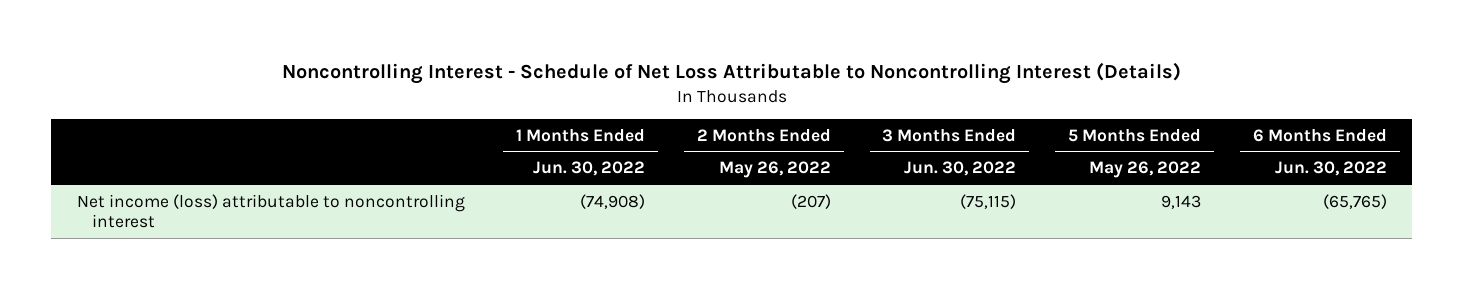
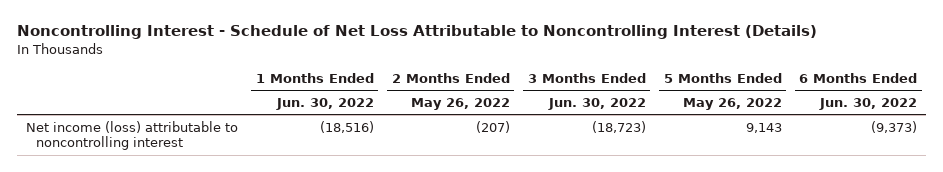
[580,193,646,209] (74,908) -> [319,120,374,133] (18,516)
[960,193,1017,209] (75,115) -> [591,120,646,133] (18,723)
[1322,193,1387,209] (65,765) -> [871,120,918,133] (9,373)

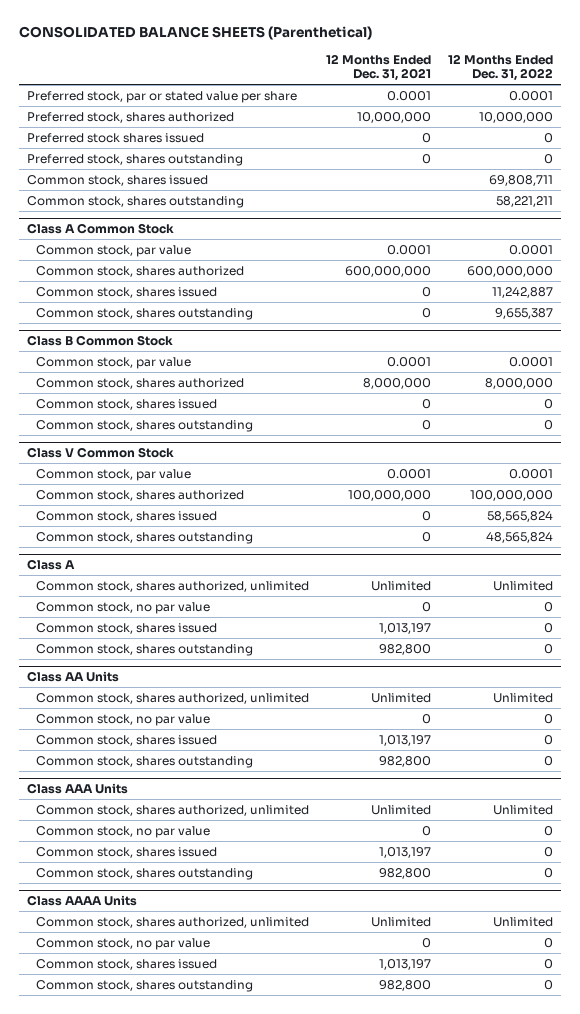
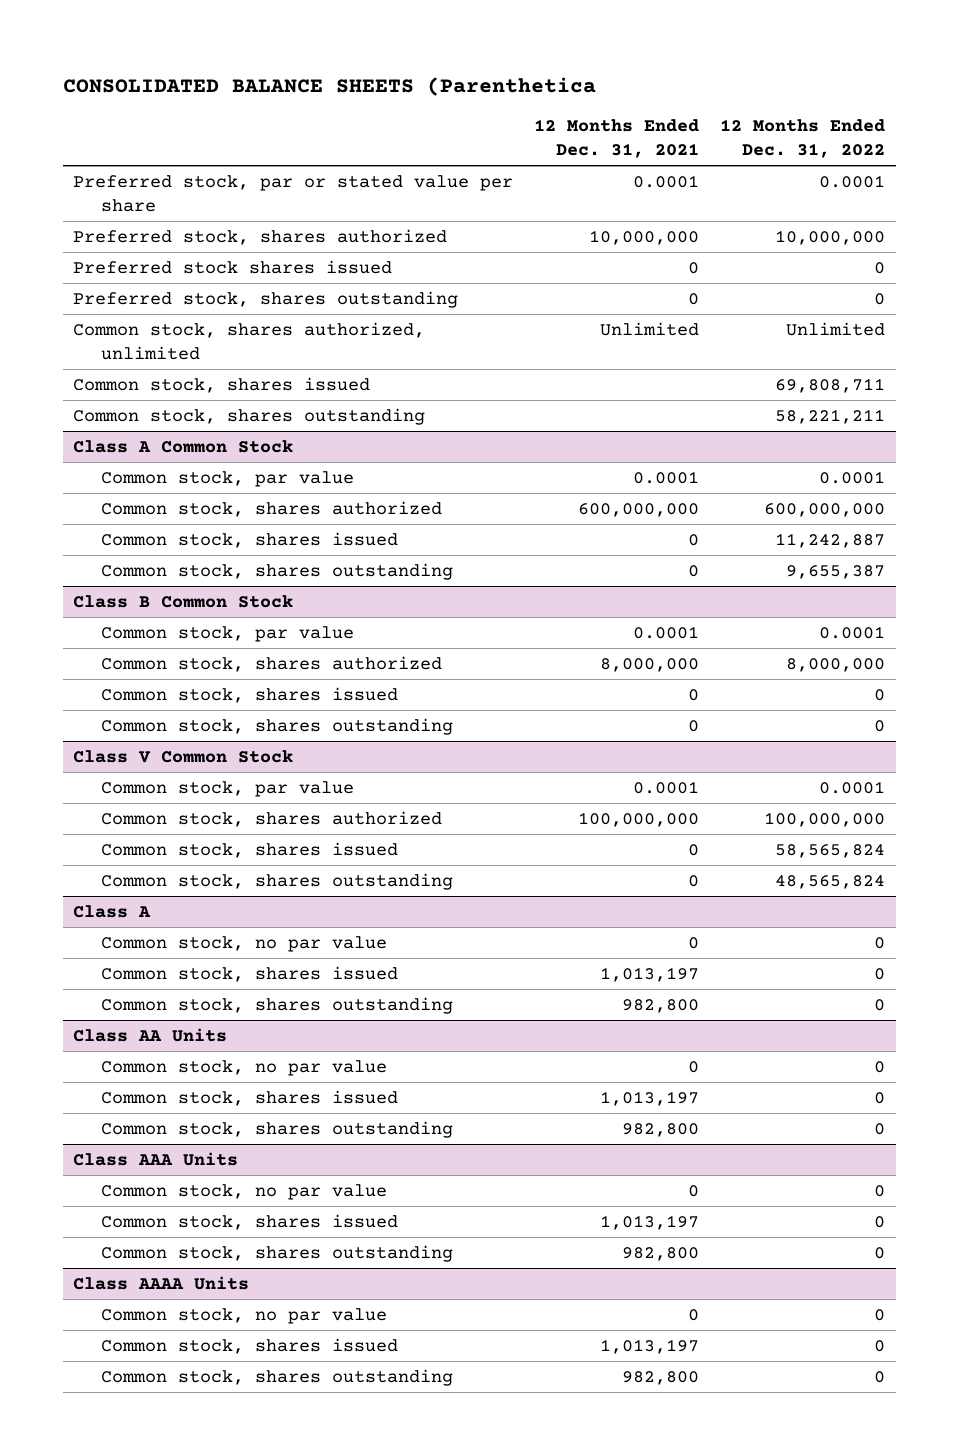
[18,26,372,41] CONSOLIDATED BALANCE SHEETS (Parenthetical) -> [62,76,596,96] CONSOLIDATED BALANCE SHEETS (Parenthetica
none -> [73,321,426,360] Common stock, shares authorized, unlimited
[36,580,310,592] Common stock, shares authorized, unlimited -> none
[36,692,310,704] Common stock, shares authorized, unlimited -> none
[36,804,310,816] Common stock, shares authorized, unlimited -> none
[36,916,310,928] Common stock, shares authorized, unlimited -> none

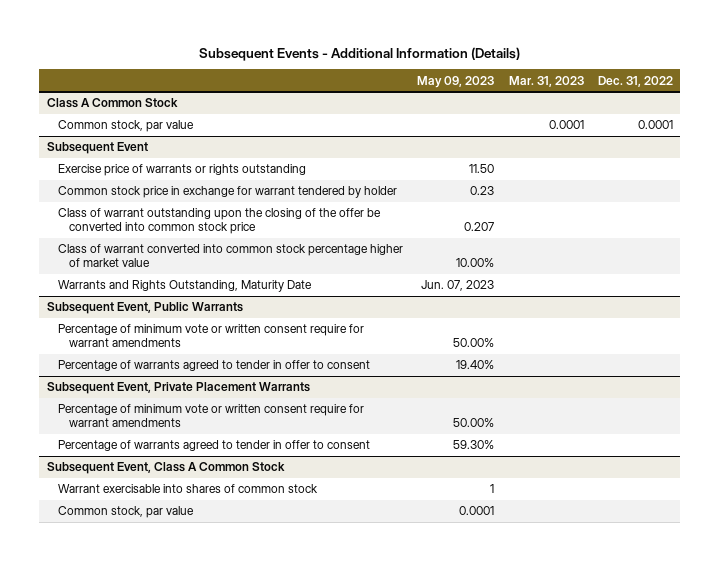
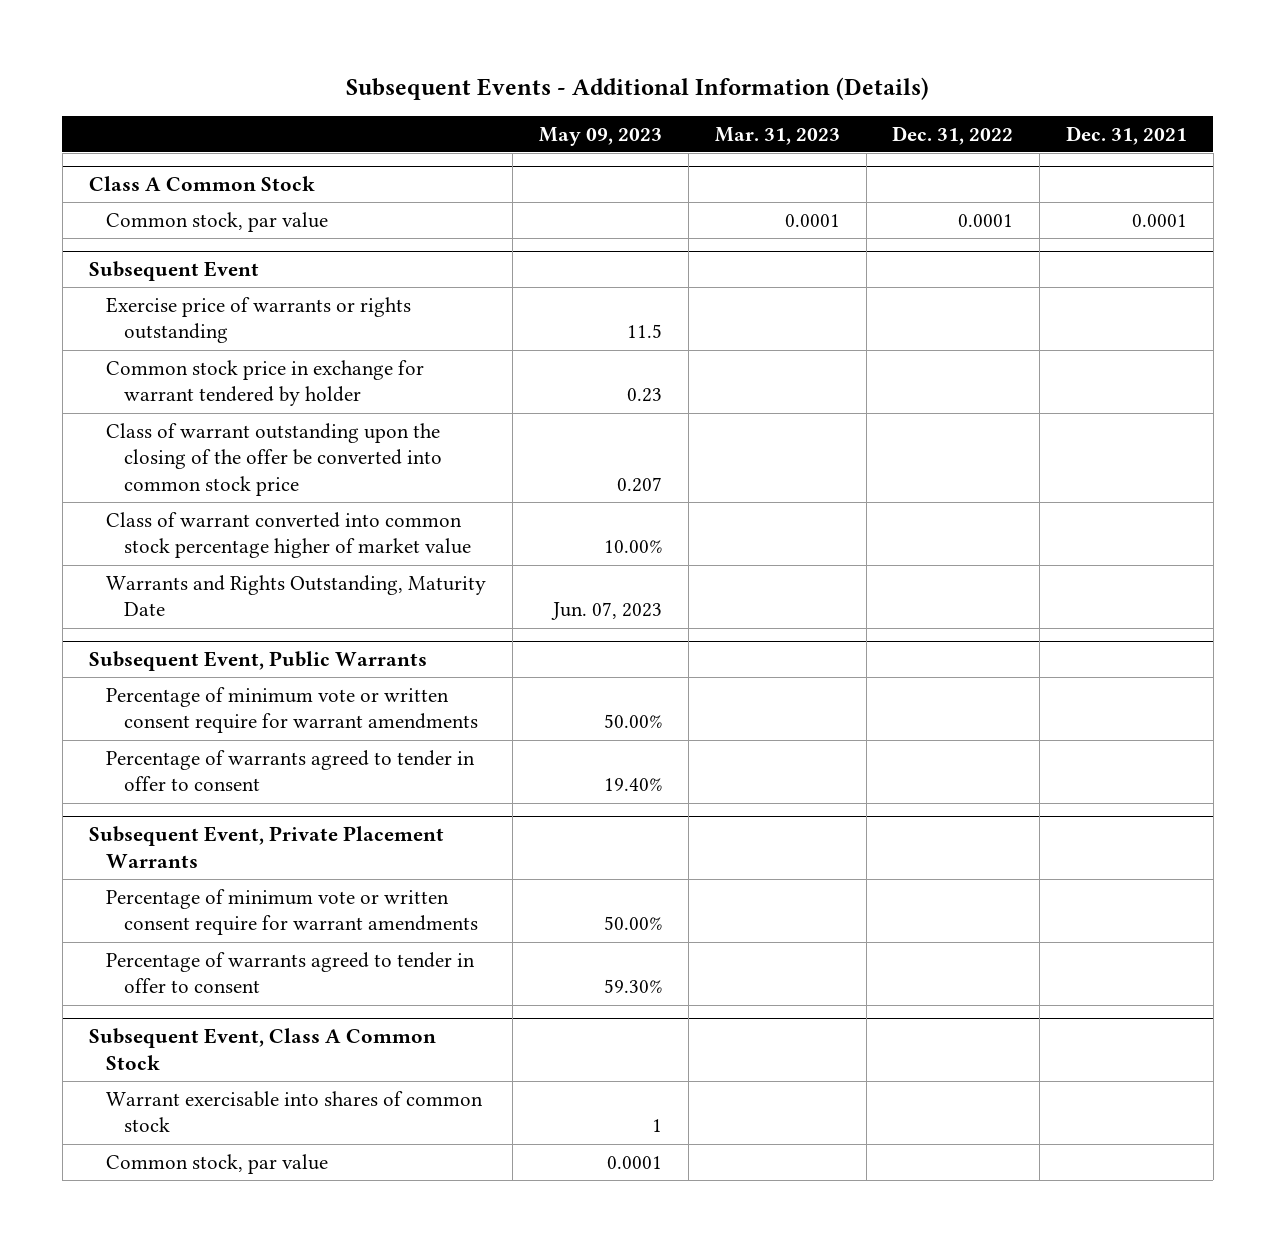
none -> [1066,125,1188,145] Dec. 31, 2021
[469,164,495,174] 11.50 -> [627,324,663,339] 11.5

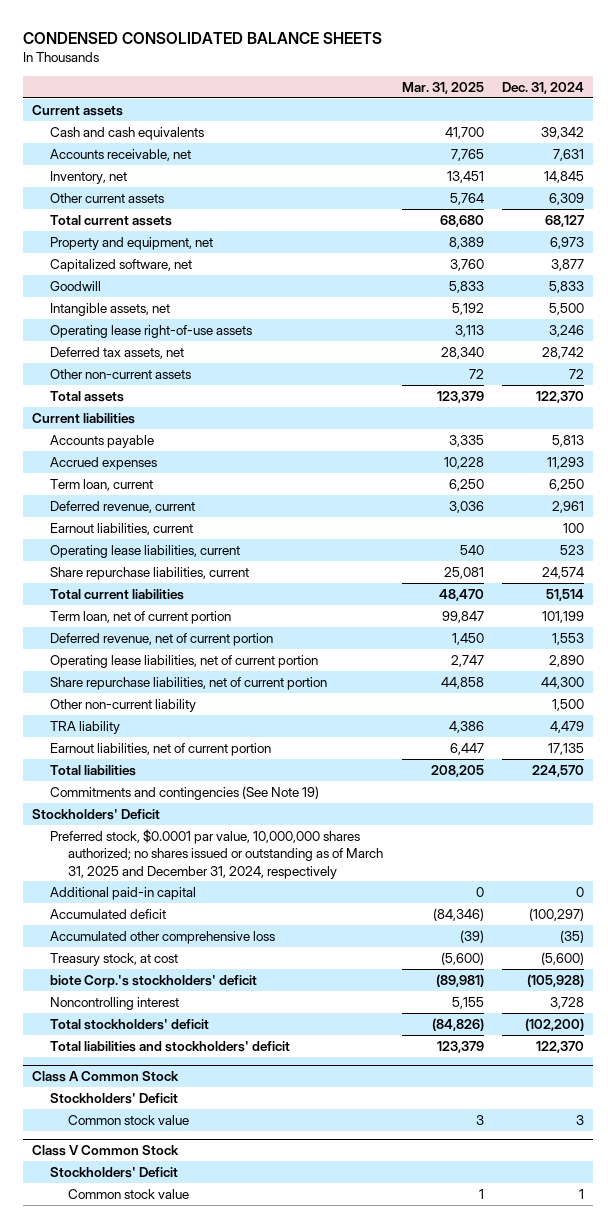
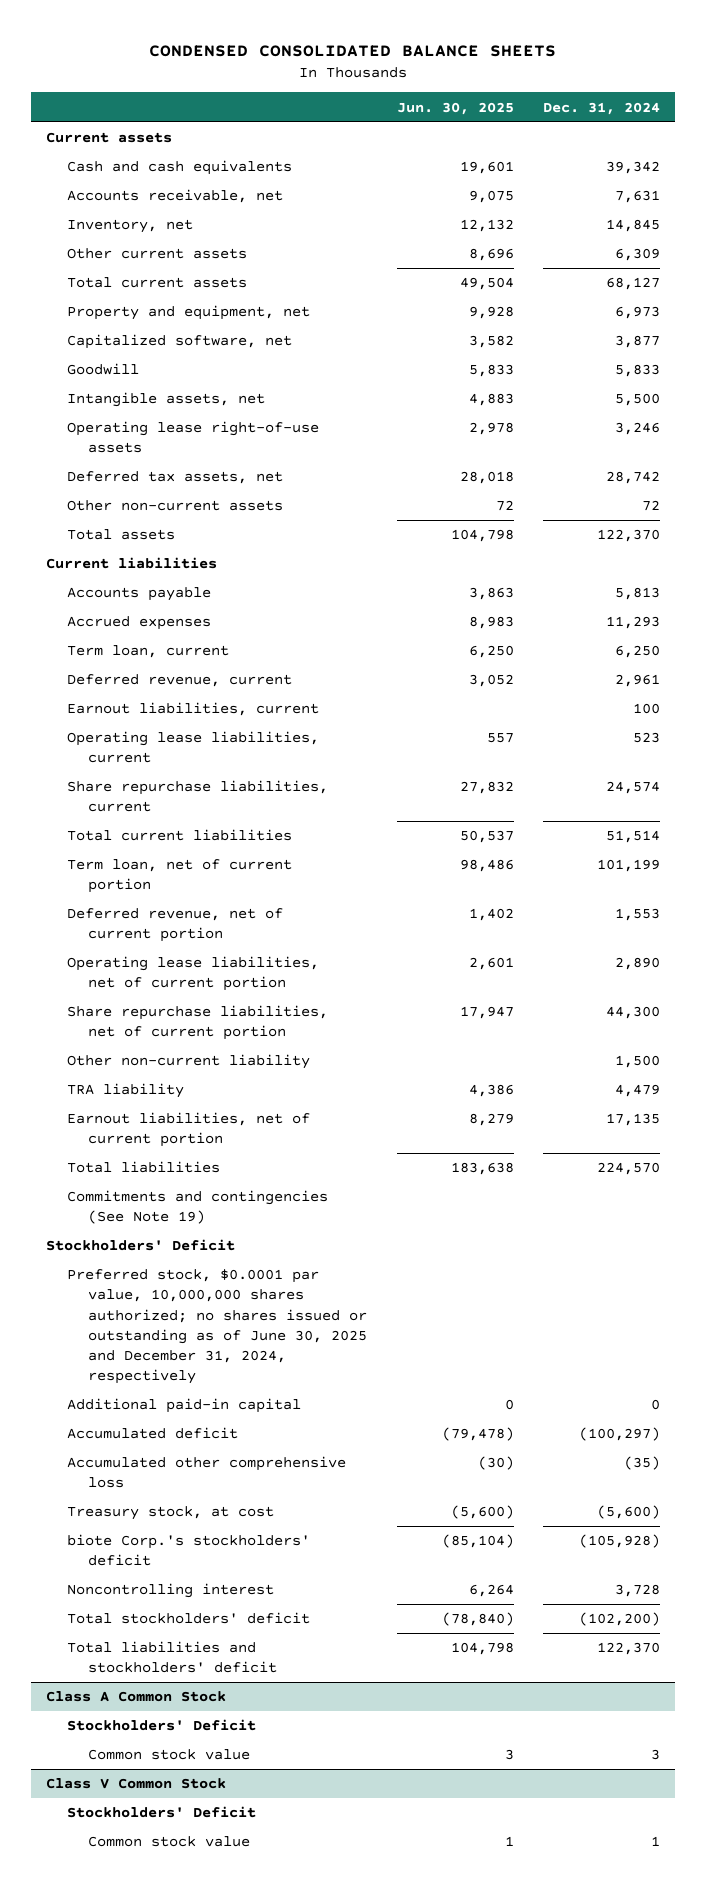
[401,81,484,94] Mar. 31, 2025 -> none
none -> [396,101,514,115] Jun. 30, 2025
[50,828,384,879] Preferred stock, $0.0001 par value, 10,000,000 shares authorized; no shares issued or outstanding as of March 31, 2025 and December 31, 2024, respectively -> [67,1269,368,1385] Preferred stock, $0.0001 par value, 10,000,000 shares authorized; no shares issued or outstanding as of June 30, 2025 and December 31, 2024, respectively

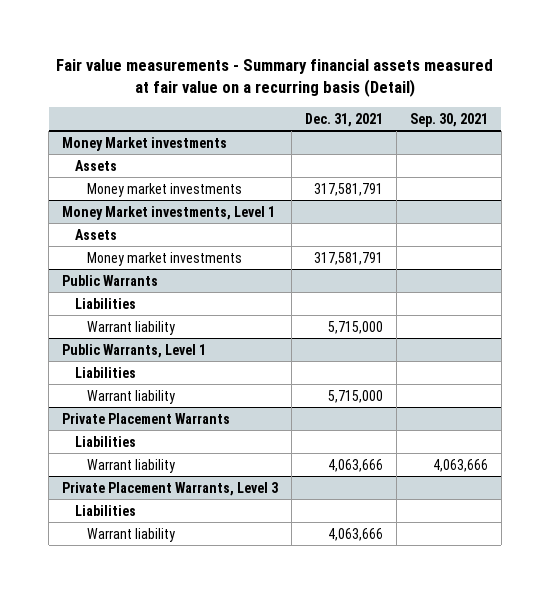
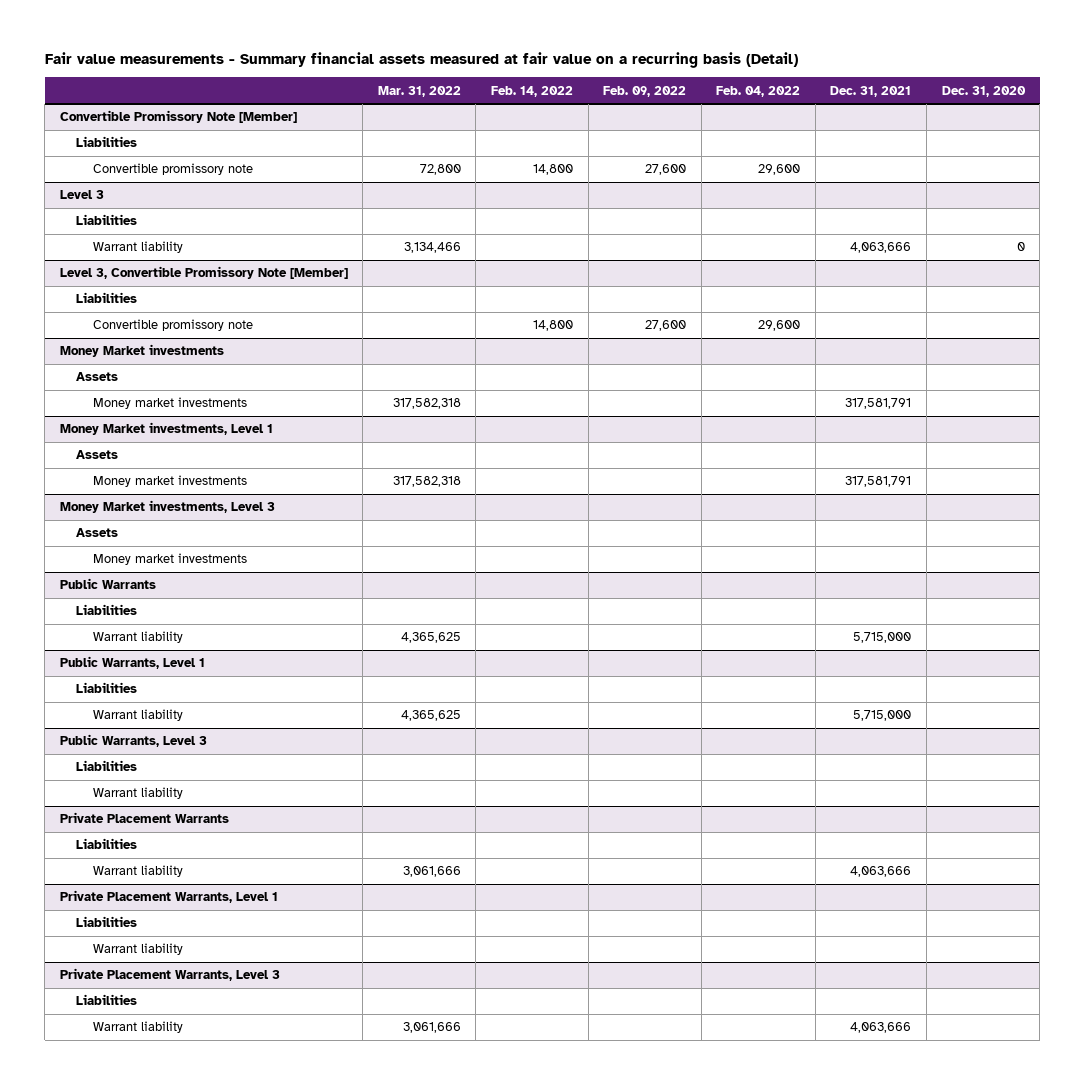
[409,112,488,127] Sep. 30, 2021 -> none
none -> [377,85,461,97] Mar. 31, 2022
none -> [490,85,573,97] Feb. 14, 2022
none -> [603,85,687,97] Feb. 09, 2022
none -> [716,85,801,97] Feb. 04, 2022
none -> [941,85,1026,97] Dec. 31, 2020
none -> [59,110,297,124] Convertible Promissory Note [Member]
none -> [76,136,138,148] Liabilities
none -> [93,163,254,176] Convertible promissory note
none -> [59,190,104,200] Level 3
none -> [76,214,138,226] Liabilities
none -> [93,241,184,254] Warrant liability
none -> [59,266,348,280] Level 3, Convertible Promissory Note [Member]
none -> [76,292,138,304] Liabilities
none -> [93,319,254,332] Convertible promissory note
none -> [59,500,275,514] Money Market investments, Level 3
none -> [76,528,119,538] Assets
none -> [93,553,248,566] Money market investments
none -> [59,734,207,748] Public Warrants, Level 3
none -> [76,760,138,772] Liabilities
none -> [93,787,184,800] Warrant liability
none -> [59,890,278,904] Private Placement Warrants, Level 1
none -> [76,916,138,928] Liabilities
none -> [93,943,184,956] Warrant liability

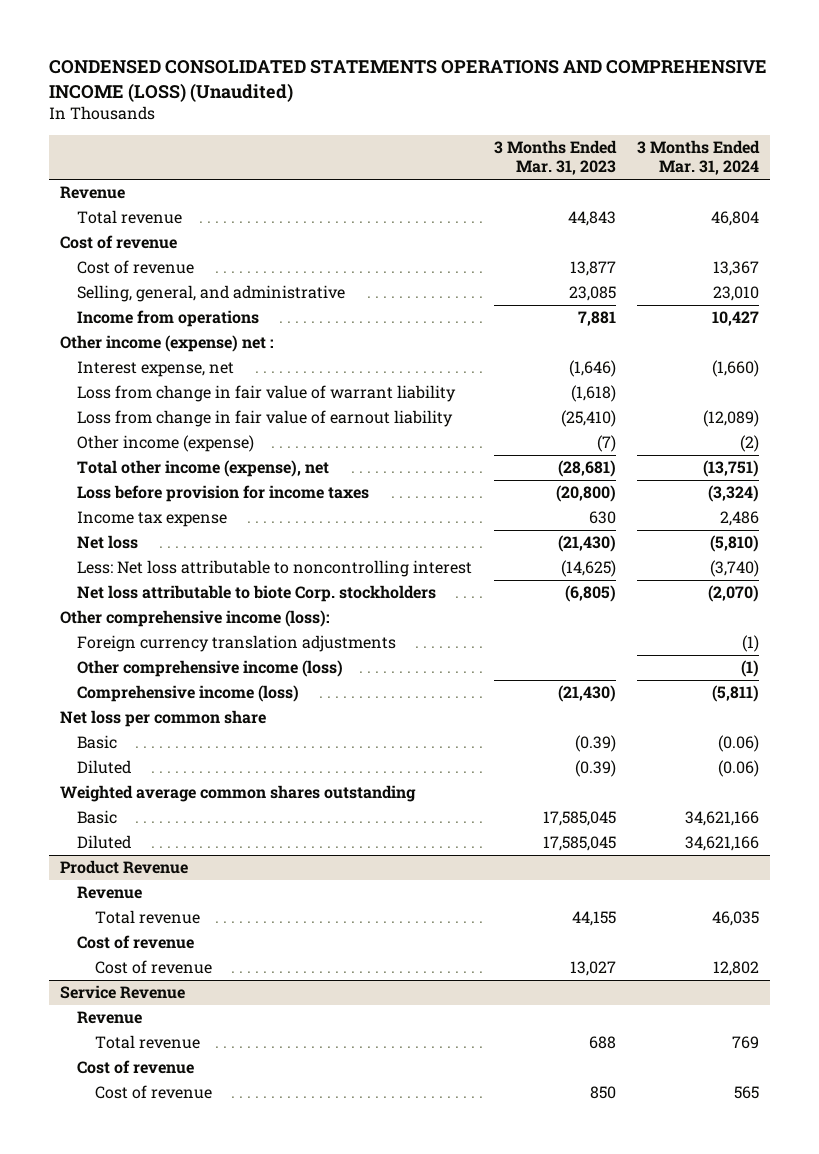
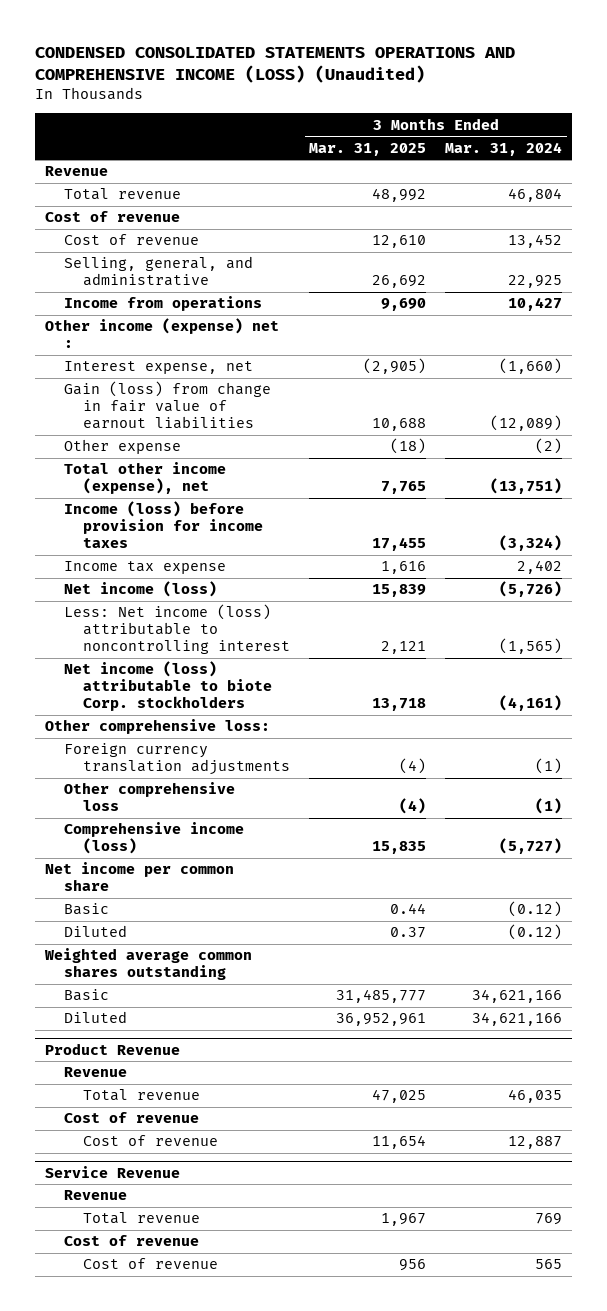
[493,140,617,176] 3 Months Ended Mar. 31, 2023 -> none
none -> [309,142,427,156] Mar. 31, 2025
[713,261,760,277] 13,367 -> [508,234,563,249] 13,452
[713,286,760,302] 23,010 -> [508,275,563,289] 22,925
[77,385,457,403] Loss from change in fair value of warrant liability -> none
[77,410,454,428] Loss from change in fair value of earnout liability -> [64,381,272,430] Gain (loss) from change in fair value of earnout liabilities
[77,435,255,453] Other income (expense) -> [64,439,182,455] Other expense
[77,485,370,503] Loss before provision for income taxes -> [64,501,264,549] Income (loss) before provision for income taxes
[720,511,760,527] 2,486 -> [517,560,563,575] 2,402
[77,535,139,550] Net loss -> [64,581,218,598] Net income (loss)
[710,535,760,553] (5,810) -> [499,581,563,598] (5,726)
[77,560,473,578] Less: Net loss attributable to noncontrolling interest -> [64,604,291,655] Less: Net income (loss) attributable to noncontrolling interest
[710,560,760,578] (3,740) -> [499,638,563,655] (1,565)
[77,585,437,603] Net loss attributable to biote Corp. stockholders -> [64,661,273,712] Net income (loss) attributable to biote Corp. stockholders
[708,585,760,603] (2,070) -> [499,695,563,712] (4,161)
[59,610,330,628] Other comprehensive income (loss): -> [44,719,270,735] Other comprehensive loss:
[77,660,344,678] Other comprehensive income (loss) -> [64,782,236,812] Other comprehensive loss
[712,685,760,703] (5,811) -> [499,838,563,855] (5,727)
[59,710,266,728] Net loss per common share -> [44,862,234,892] Net income per common share
[718,735,760,753] (0.06) -> [508,901,563,918] (0.12)
[718,760,760,778] (0.06) -> [508,924,563,941] (0.12)
[713,961,760,977] 12,802 -> [508,1136,563,1150] 12,887

